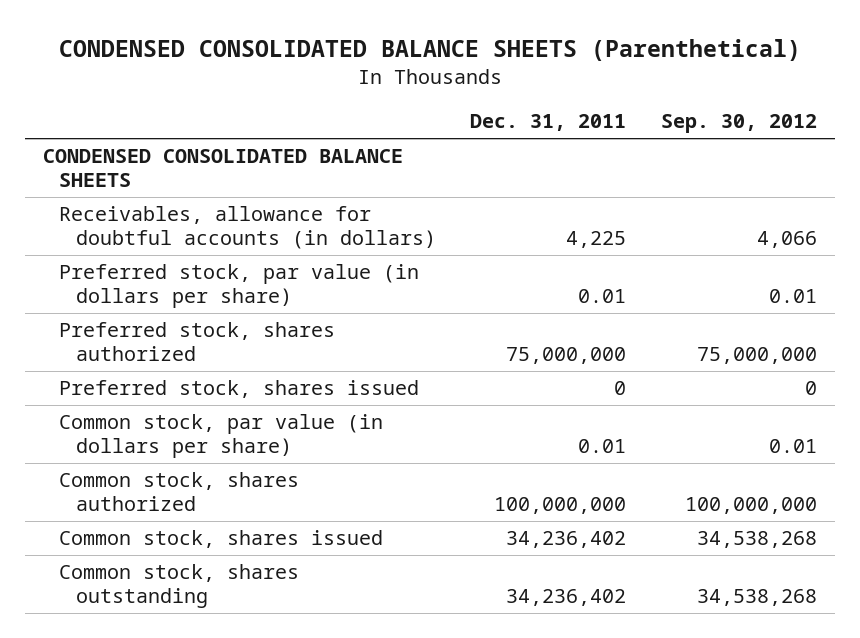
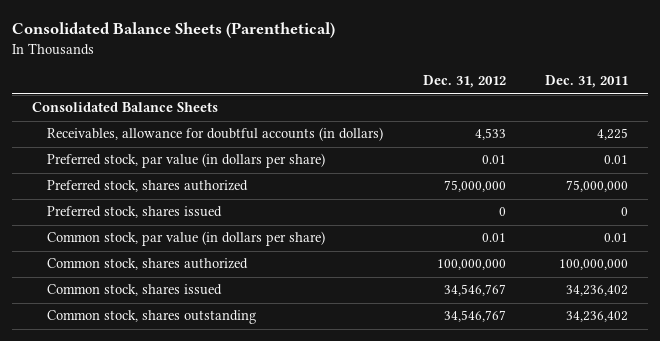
[59,38,802,61] CONDENSED CONSOLIDATED BALANCE SHEETS (Parenthetical) -> [11,22,335,39] Consolidated Balance Sheets (Parenthetical)
[661,114,818,134] Sep. 30, 2012 -> none
none -> [422,75,506,89] Dec. 31, 2012
[42,149,403,188] CONDENSED CONSOLIDATED BALANCE SHEETS -> [31,102,218,113] Consolidated Balance Sheets

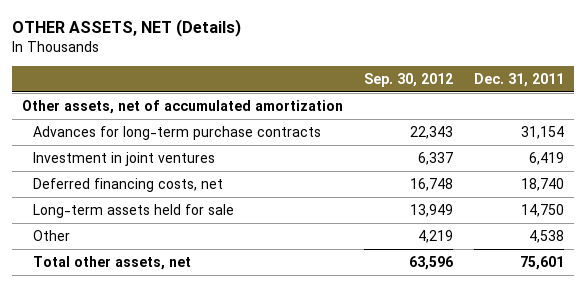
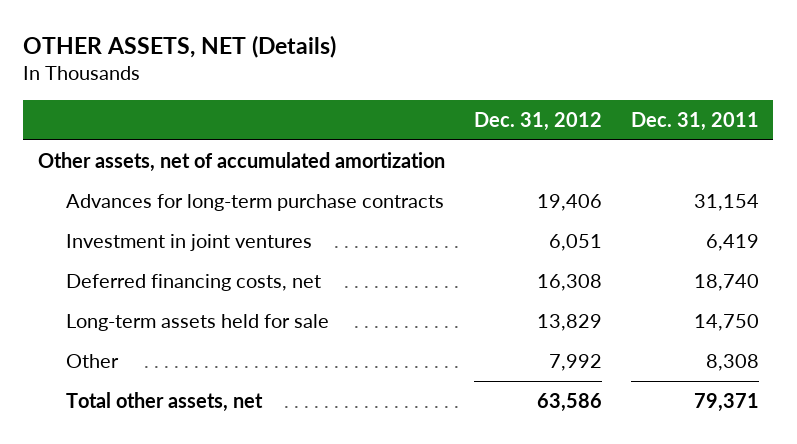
[364,72,454,87] Sep. 30, 2012 -> none
none -> [473,112,602,132] Dec. 31, 2012
[528,229,564,243] 4,538 -> [705,353,759,371] 8,308
[519,255,564,270] 75,601 -> [693,392,759,412] 79,371

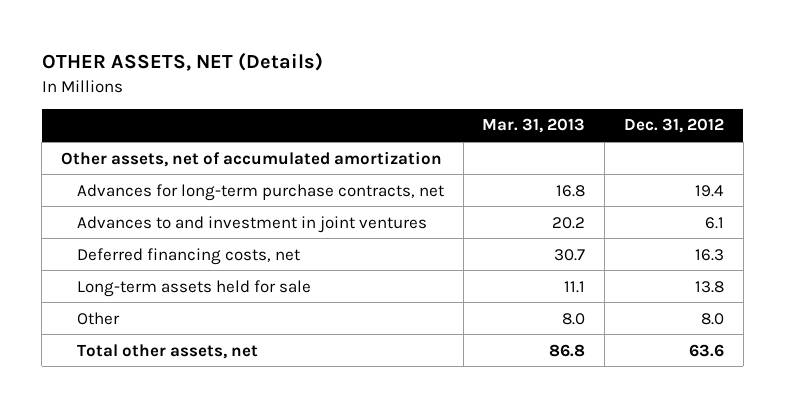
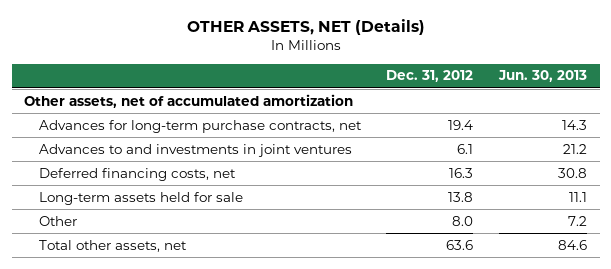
[482,118,586,134] Mar. 31, 2013 -> none
none -> [497,70,587,83] Jun. 30, 2013
[76,215,427,233] Advances to and investment in joint ventures -> [38,143,352,157] Advances to and investments in joint ventures

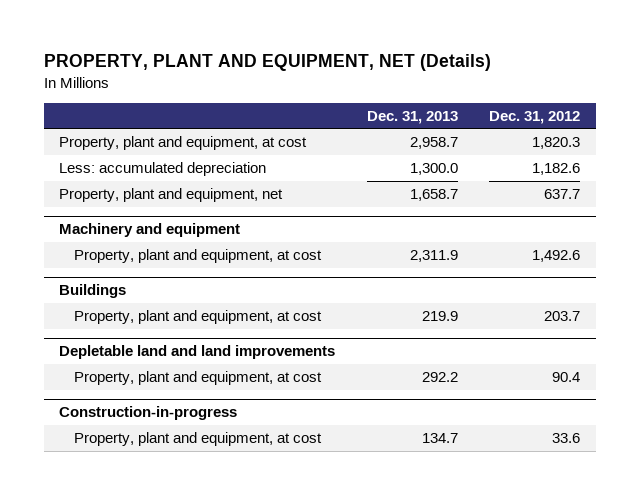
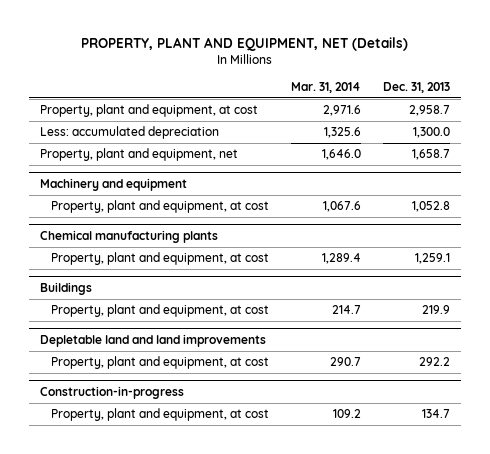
[489,110,581,124] Dec. 31, 2012 -> none
none -> [290,81,361,93] Mar. 31, 2014
[409,250,458,263] 2,311.9 -> [411,201,450,213] 1,052.8
none -> [40,229,219,243] Chemical manufacturing plants
none -> [50,252,269,266] Property, plant and equipment, at cost

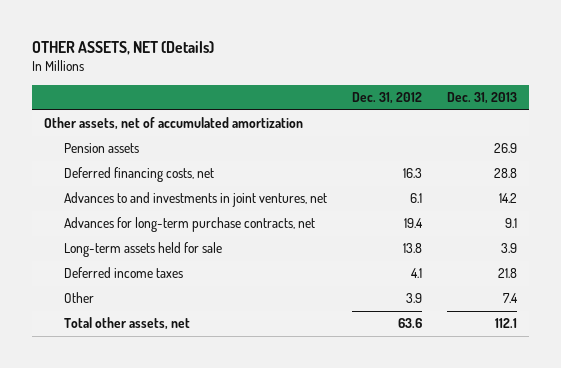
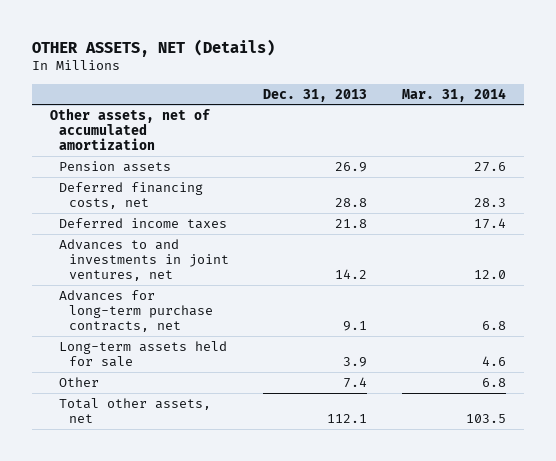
[351,92,422,105] Dec. 31, 2012 -> none
none -> [402,87,507,102] Mar. 31, 2014
[63,267,183,279] Deferred income taxes -> [59,218,228,230] Deferred income taxes

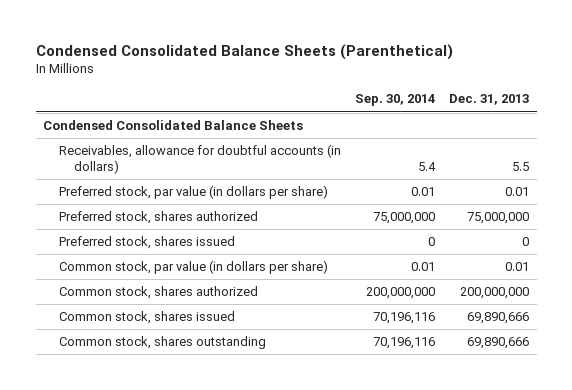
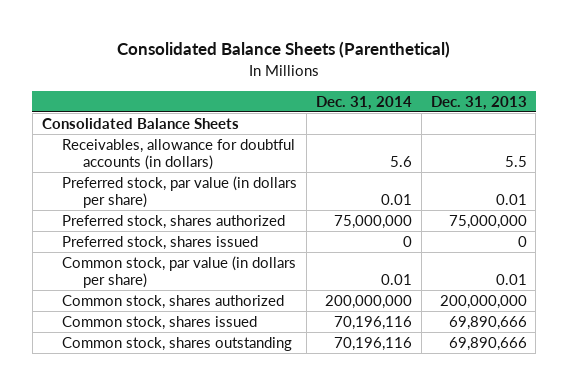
[35,43,453,60] Condensed Consolidated Balance Sheets (Parenthetical) -> [117,41,451,59] Consolidated Balance Sheets (Parenthetical)
[355,94,436,107] Sep. 30, 2014 -> none
none -> [315,95,412,110] Dec. 31, 2014
[42,120,303,131] Condensed Consolidated Balance Sheets -> [41,117,239,129] Consolidated Balance Sheets

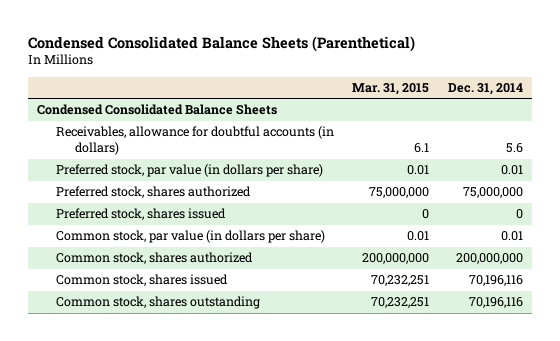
[117,41,451,59] Consolidated Balance Sheets (Parenthetical) -> [28,35,416,52] Condensed Consolidated Balance Sheets (Parenthetical)
[430,95,527,110] Dec. 31, 2013 -> none
none -> [352,83,430,96] Mar. 31, 2015
[41,117,239,129] Consolidated Balance Sheets -> [37,104,278,116] Condensed Consolidated Balance Sheets

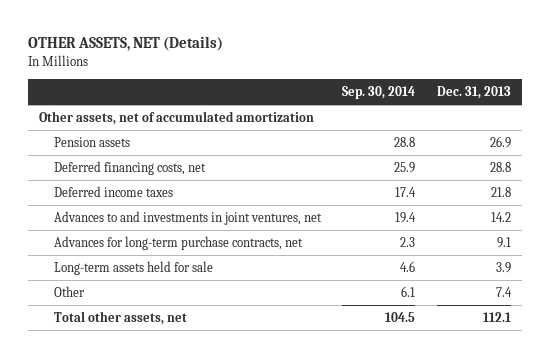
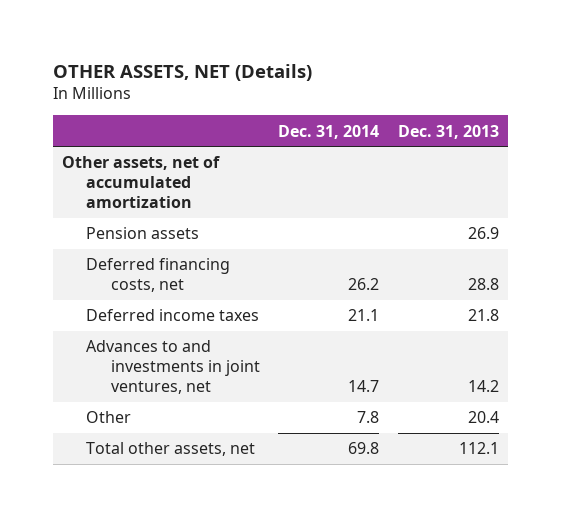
[342,86,416,100] Sep. 30, 2014 -> none
none -> [278,124,380,139] Dec. 31, 2014
[53,236,303,251] Advances for long-term purchase contracts, net -> none
[53,261,213,276] Long-term assets held for sale -> none
[496,287,513,298] 7.4 -> [467,411,499,424] 20.4

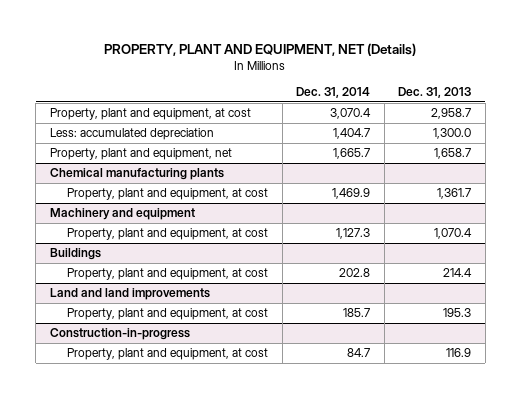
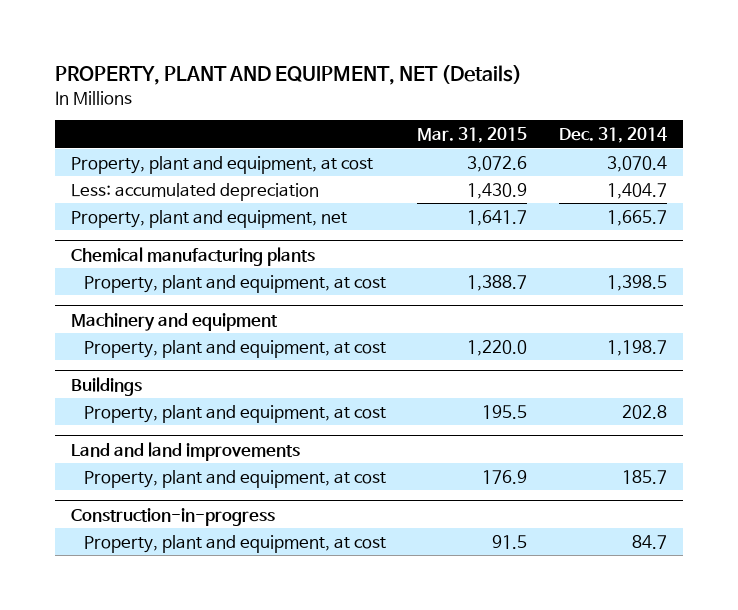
[398,87,472,99] Dec. 31, 2013 -> none
none -> [417,127,528,144] Mar. 31, 2015
[332,188,371,200] 1,469.9 -> [607,274,668,291] 1,398.5
[336,228,371,240] 1,127.3 -> [607,339,668,356] 1,198.7

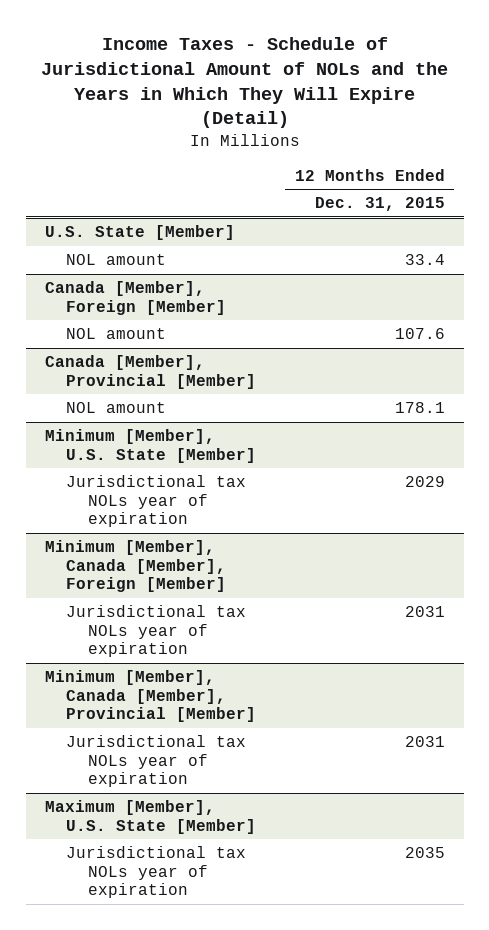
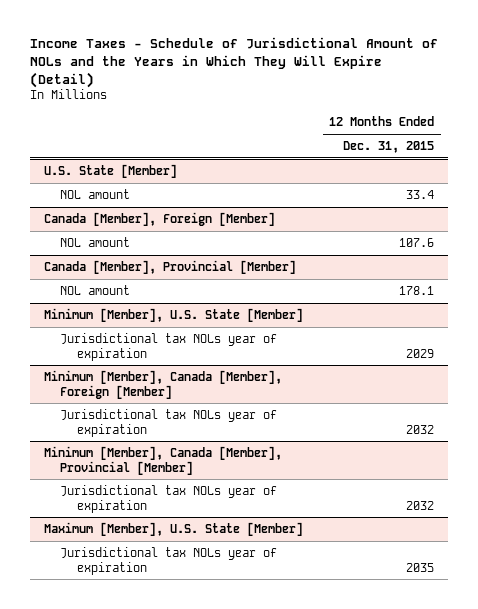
[404,606,445,618] 2031 -> [406,424,435,434] 2032
[404,736,445,748] 2031 -> [406,500,435,510] 2032

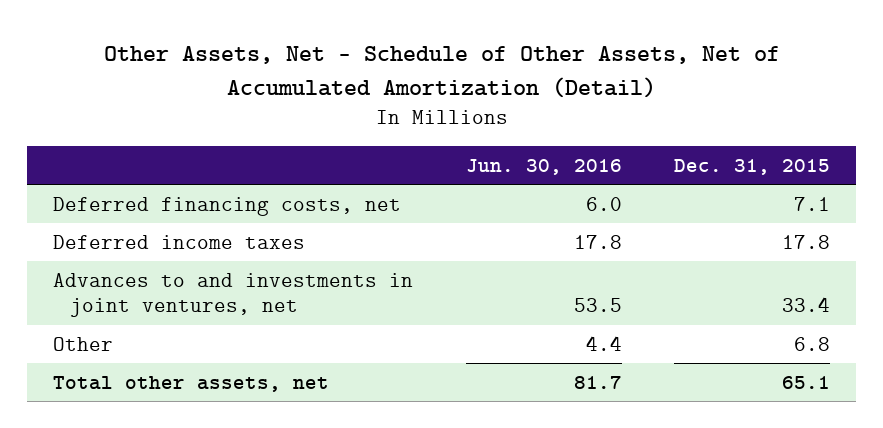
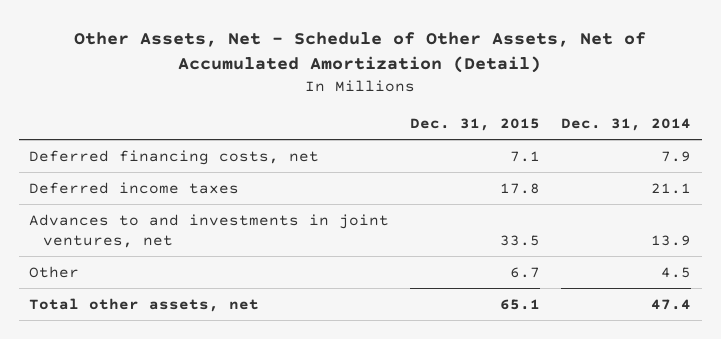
[465,158,622,175] Jun. 30, 2016 -> none
none -> [561,117,692,131] Dec. 31, 2014
[782,297,831,313] 33.4 -> [500,234,541,246] 33.5
[794,336,831,351] 6.8 -> [510,266,541,278] 6.7

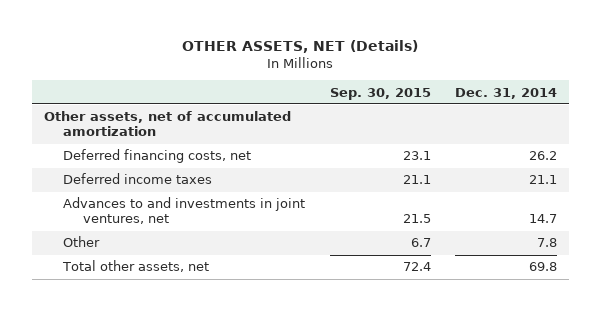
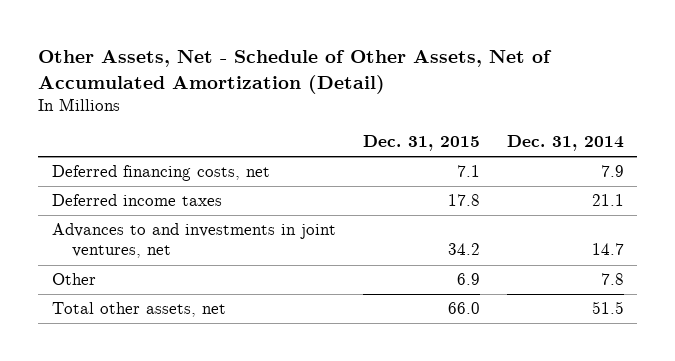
[182,40,419,54] OTHER ASSETS, NET (Details) -> [38,50,553,94] Other Assets, Net - Schedule of Other Assets, Net of Accumulated Amortization (Detail)
[329,87,431,100] Sep. 30, 2015 -> none
none -> [362,135,480,152] Dec. 31, 2015
[44,111,292,137] Other assets, net of accumulated amortization -> none
[528,151,557,161] 26.2 -> [600,165,624,178] 7.9
[528,262,557,272] 69.8 -> [591,301,624,315] 51.5

